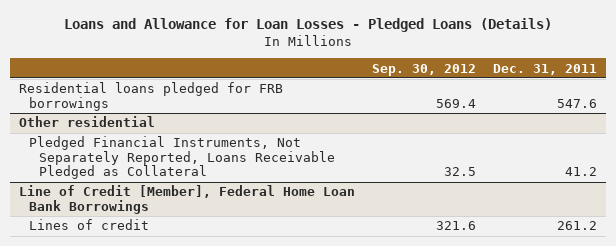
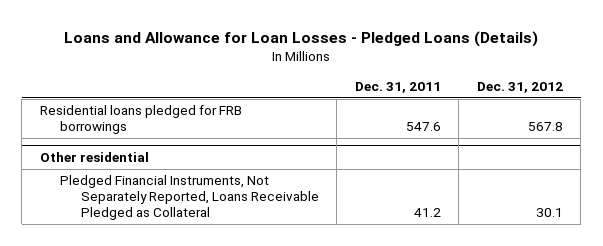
[372,63,477,76] Sep. 30, 2012 -> none
none -> [476,82,563,94] Dec. 31, 2012
[18,185,355,214] Line of Credit [Member], Federal Home Loan Bank Borrowings -> none
[28,219,149,231] Lines of credit -> none

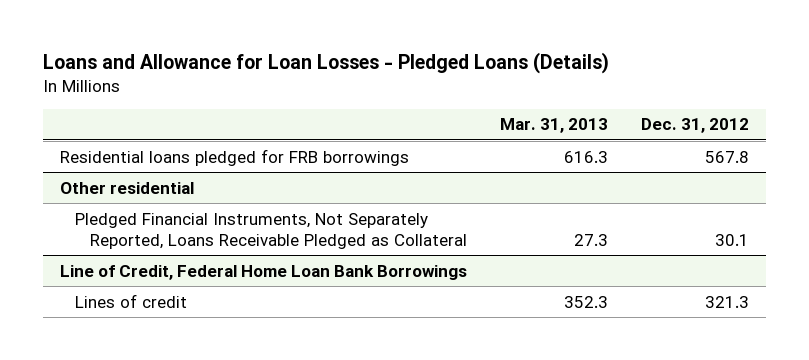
[354,82,441,94] Dec. 31, 2011 -> none
none -> [500,118,609,134] Mar. 31, 2013
none -> [59,264,467,280] Line of Credit, Federal Home Loan Bank Borrowings
none -> [74,293,187,308] Lines of credit

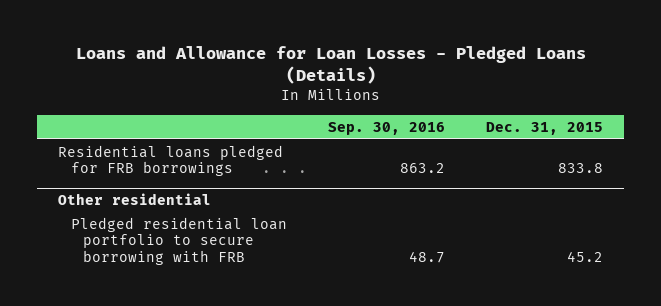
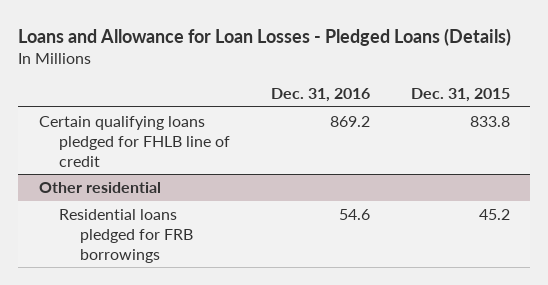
[328,121,446,135] Sep. 30, 2016 -> none
none -> [271,88,371,103] Dec. 31, 2016
[57,144,283,177] Residential loans pledged for FRB borrowings -> [38,116,231,167] Certain qualifying loans pledged for FHLB line of credit
[70,216,287,265] Pledged residential loan portfolio to secure borrowing with FRB -> [59,209,193,263] Residential loans pledged for FRB borrowings

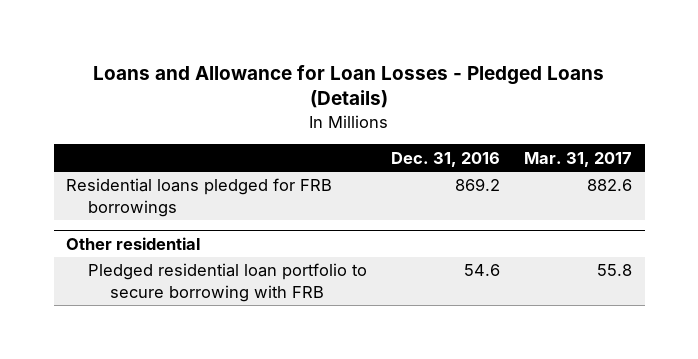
[410,88,510,103] Dec. 31, 2015 -> none
none -> [524,151,633,167] Mar. 31, 2017
[38,116,231,167] Certain qualifying loans pledged for FHLB line of credit -> [65,178,332,217] Residential loans pledged for FRB borrowings
[59,209,193,263] Residential loans pledged for FRB borrowings -> [87,263,367,302] Pledged residential loan portfolio to secure borrowing with FRB

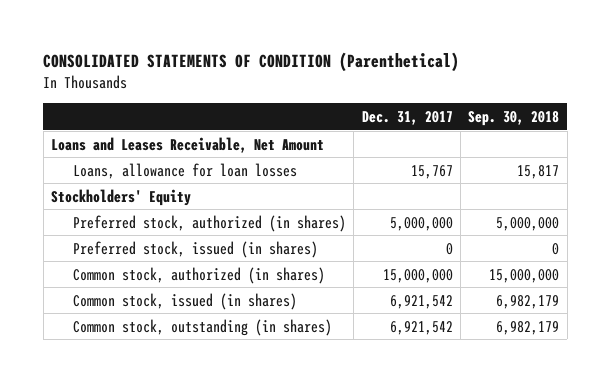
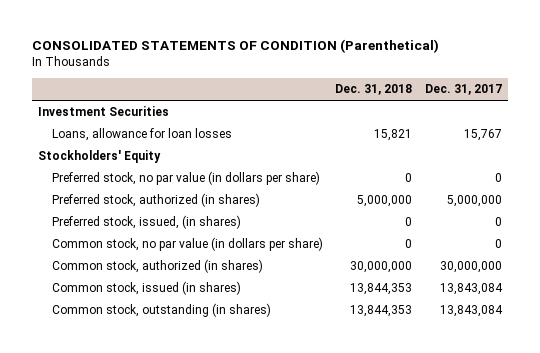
[468,110,560,126] Sep. 30, 2018 -> none
none -> [335,84,413,96] Dec. 31, 2018
[51,136,325,153] Loans and Leases Receivable, Net Amount -> none
none -> [37,106,169,117] Investment Securities
none -> [51,171,320,186] Preferred stock, no par value (in dollars per share)
[72,240,318,258] Preferred stock, issued (in shares) -> [51,215,241,230] Preferred stock, issued, (in shares)
none -> [51,237,323,252] Common stock, no par value (in dollars per share)
[382,268,453,283] 15,000,000 -> [439,261,502,274] 30,000,000
[389,294,453,309] 6,921,542 -> [439,283,503,296] 13,843,084
[389,320,453,335] 6,921,542 -> [439,305,503,318] 13,843,084

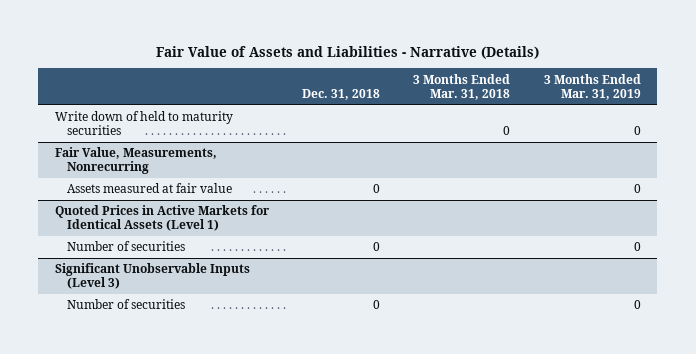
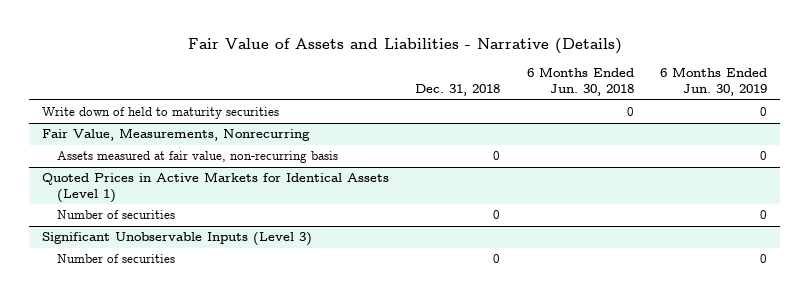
[413,73,511,100] 3 Months Ended Mar. 31, 2018 -> none
[543,73,641,100] 3 Months Ended Mar. 31, 2019 -> none
none -> [526,67,634,97] 6 Months Ended Jun. 30, 2018
none -> [660,67,768,97] 6 Months Ended Jun. 30, 2019
[66,183,232,194] Assets measured at fair value -> [57,151,339,164] Assets measured at fair value, non-recurring basis

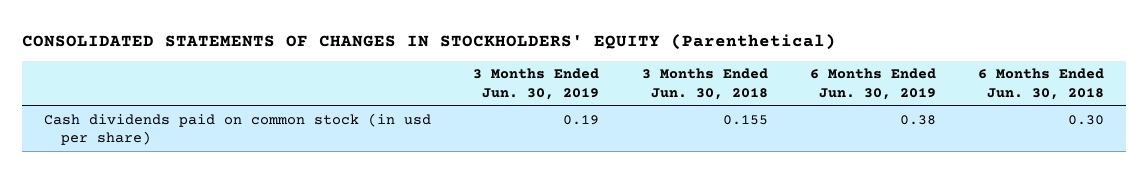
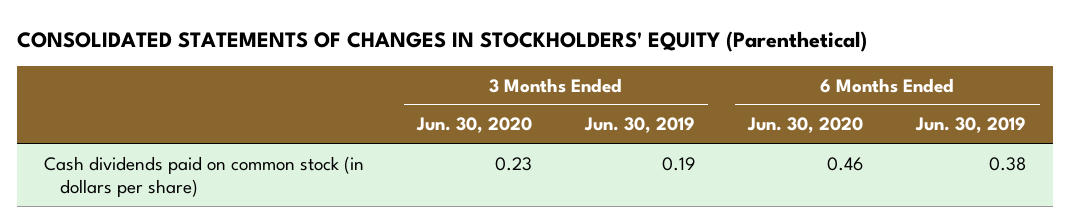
[641,68,768,100] 3 Months Ended Jun. 30, 2018 -> none
[978,68,1105,100] 6 Months Ended Jun. 30, 2018 -> none
none -> [416,117,533,134] Jun. 30, 2020
none -> [747,117,864,134] Jun. 30, 2020
[43,112,431,145] Cash dividends paid on common stock (in usd per share) -> [43,155,364,197] Cash dividends paid on common stock (in dollars per share)

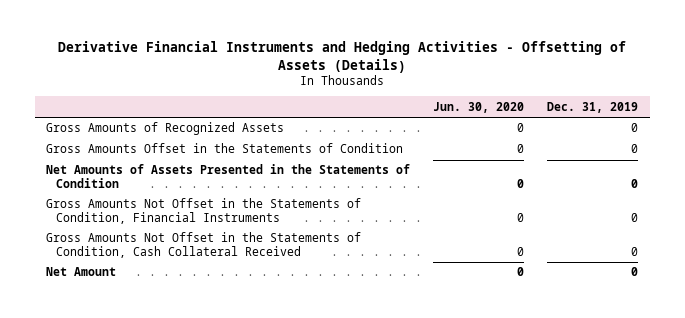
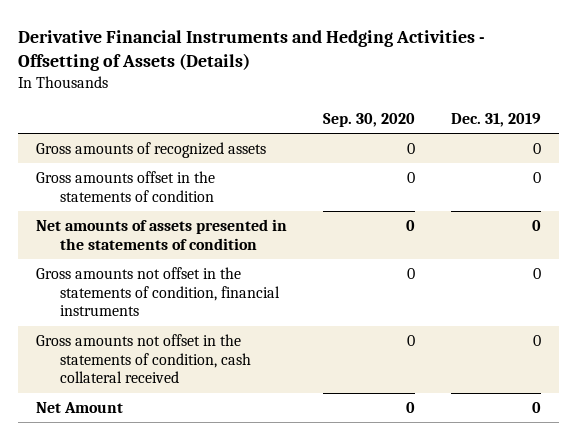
[433,101,525,113] Jun. 30, 2020 -> none
none -> [323,112,416,127] Sep. 30, 2020
[46,122,285,136] Gross Amounts of Recognized Assets -> [36,142,267,159] Gross amounts of recognized assets
[46,143,404,154] Gross Amounts Offset in the Statements of Condition -> [36,171,216,202] Gross amounts offset in the statements of condition
[46,164,411,188] Net Amounts of Assets Presented in the Statements of Condition -> [36,219,288,250] Net amounts of assets presented in the statements of condition
[46,198,362,224] Gross Amounts Not Offset in the Statements of Condition, Financial Instruments -> [36,267,280,317] Gross amounts not offset in the statements of condition, financial instruments
[46,232,362,258] Gross Amounts Not Offset in the Statements of Condition, Cash Collateral Received -> [36,334,251,384] Gross amounts not offset in the statements of condition, cash collateral received

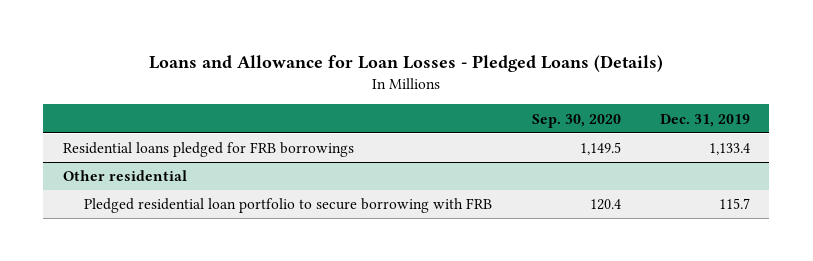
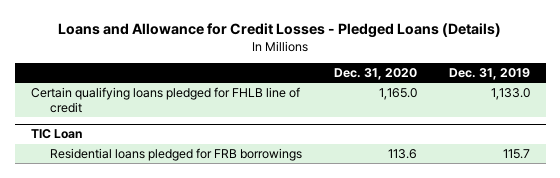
[149,54,664,72] Loans and Allowance for Loan Losses - Pledged Loans (Details) -> [58,22,502,38] Loans and Allowance for Credit Losses - Pledged Loans (Details)
[531,113,621,128] Sep. 30, 2020 -> none
none -> [333,67,417,80] Dec. 31, 2020
[62,170,187,182] Other residential -> none
[84,198,493,214] Pledged residential loan portfolio to secure borrowing with FRB -> none
none -> [30,86,300,114] Certain qualifying loans pledged for FHLB line of credit
none -> [30,129,82,140] TIC Loan
[708,143,750,156] 1,133.4 -> [502,148,530,159] 115.7

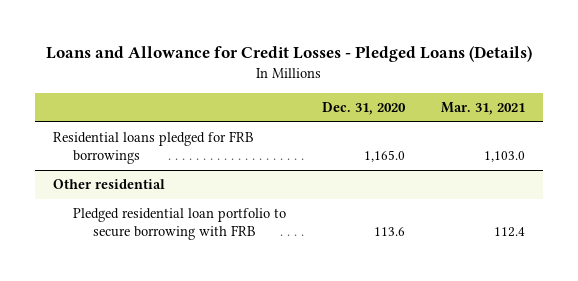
[448,67,530,80] Dec. 31, 2019 -> none
none -> [440,102,525,116] Mar. 31, 2021
[30,129,82,140] TIC Loan -> none
[30,86,300,114] Certain qualifying loans pledged for FHLB line of credit -> [53,131,255,165] Residential loans pledged for FRB borrowings
none -> [53,179,166,190] Other residential
[49,147,302,161] Residential loans pledged for FRB borrowings -> [73,208,287,241] Pledged residential loan portfolio to secure borrowing with FRB

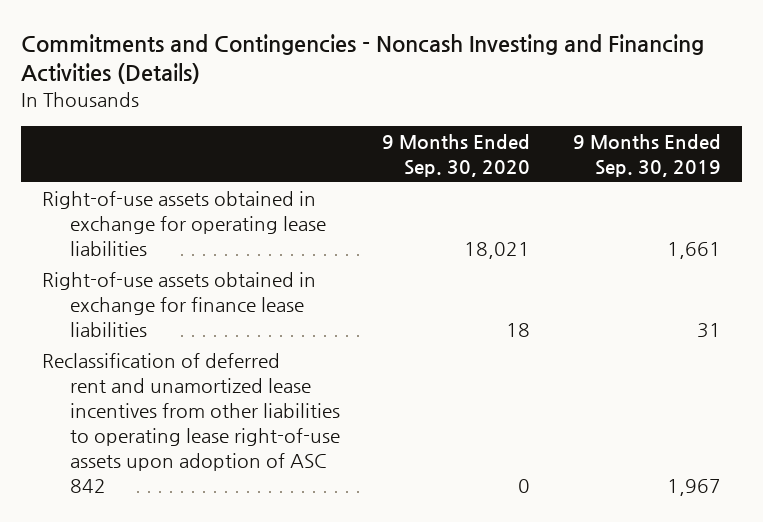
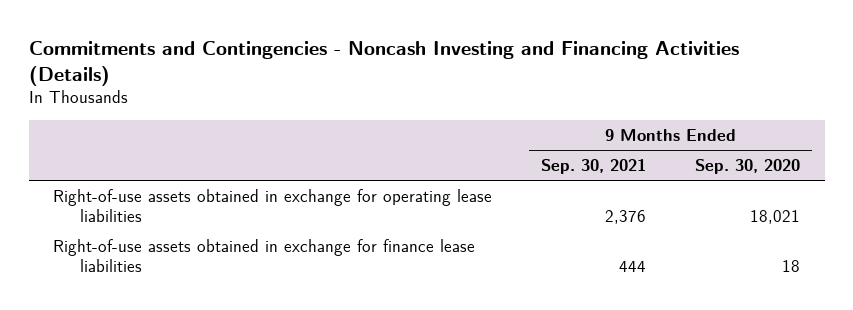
[572,133,721,177] 9 Months Ended Sep. 30, 2019 -> none
none -> [541,159,647,175] Sep. 30, 2021
[41,353,341,493] Reclassification of deferred rent and unamortized lease incentives from other liabilities to operating lease right-of-use assets upon adoption of ASC 842 -> none

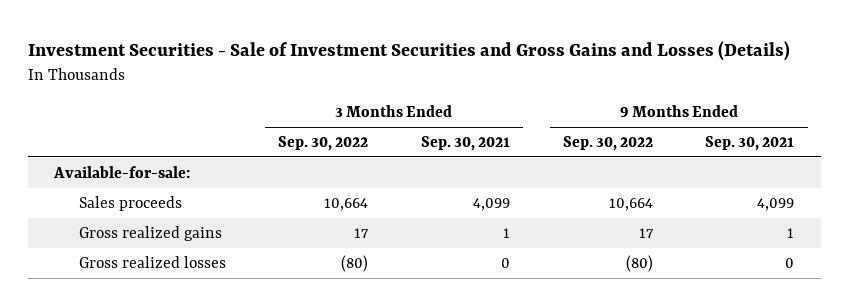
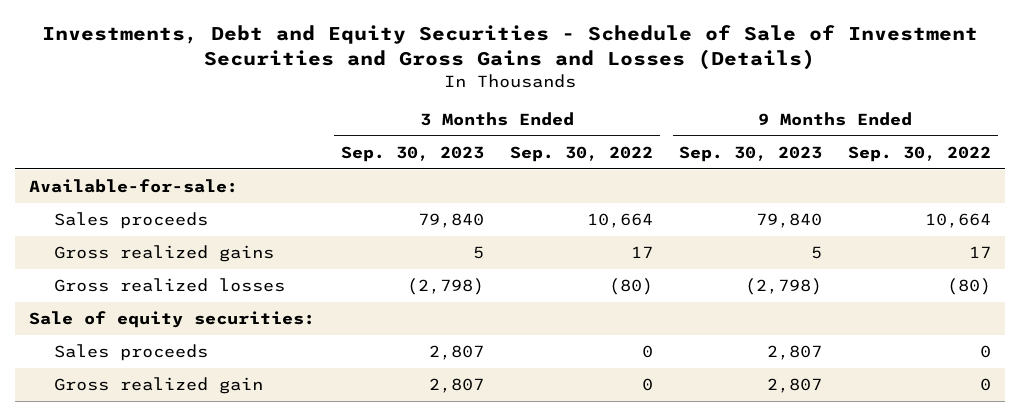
[28,40,791,61] Investment Securities - Sale of Investment Securities and Gross Gains and Losses (Details) -> [42,25,979,71] Investments, Debt and Equity Securities - Schedule of Sale of Investment Securities and Gross Gains and Losses (Details)
[421,136,511,152] Sep. 30, 2021 -> none
[705,136,795,152] Sep. 30, 2021 -> none
none -> [340,146,484,163] Sep. 30, 2023
none -> [679,146,823,163] Sep. 30, 2023
none -> [28,311,315,329] Sale of equity securities:
none -> [54,344,209,362] Sales proceeds
none -> [54,377,264,395] Gross realized gain

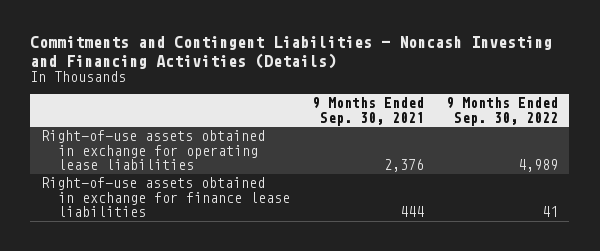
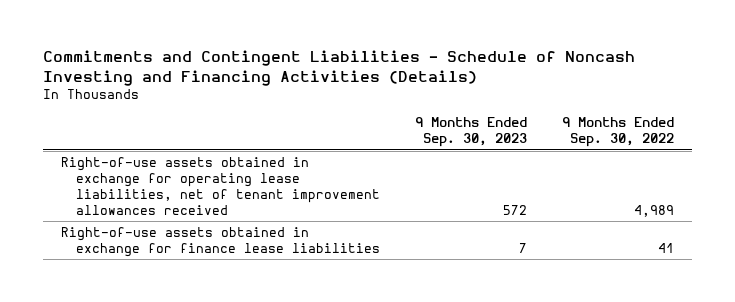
[30,36,553,69] Commitments and Contingent Liabilities - Noncash Investing and Financing Activities (Details) -> [43,50,636,86] Commitments and Contingent Liabilities - Schedule of Noncash Investing and Financing Activities (Details)
[312,97,425,126] 9 Months Ended Sep. 30, 2021 -> none
none -> [414,117,527,148] 9 Months Ended Sep. 30, 2023
[41,130,266,171] Right-of-use assets obtained in exchange for operating lease liabilities -> [60,156,380,215] Right-of-use assets obtained in exchange for operating lease liabilities, net of tenant improvement allowances received

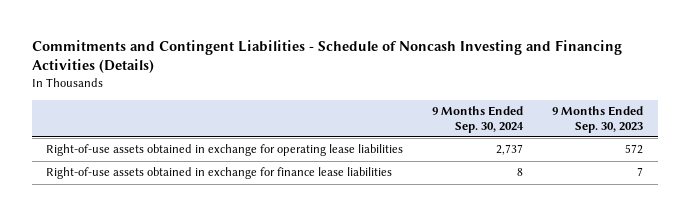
[562,117,675,148] 9 Months Ended Sep. 30, 2022 -> none
none -> [432,106,525,133] 9 Months Ended Sep. 30, 2024
[60,156,380,215] Right-of-use assets obtained in exchange for operating lease liabilities, net of tenant improvement allowances received -> [46,144,404,157] Right-of-use assets obtained in exchange for operating lease liabilities

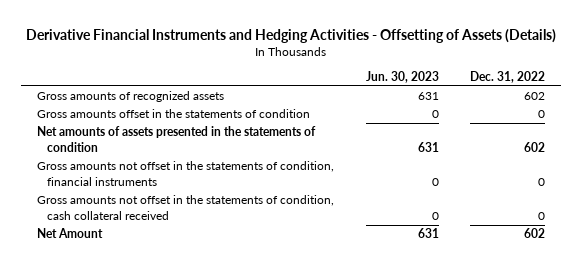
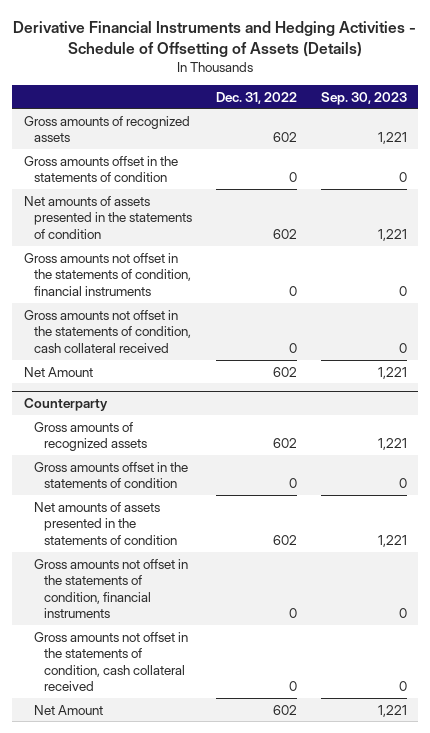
[26,28,557,43] Derivative Financial Instruments and Hedging Activities - Offsetting of Assets (Details) -> [13,20,417,57] Derivative Financial Instruments and Hedging Activities - Schedule of Offsetting of Assets (Details)
[365,71,439,84] Jun. 30, 2023 -> none
none -> [320,91,407,105] Sep. 30, 2023
none -> [23,397,108,411] Counterparty
none -> [34,421,148,452] Gross amounts of recognized assets
none -> [34,461,189,489] Gross amounts offset in the statements of condition
none -> [34,501,178,545] Net amounts of assets presented in the statements of condition
none -> [34,558,189,619] Gross amounts not offset in the statements of condition, financial instruments
none -> [34,631,189,692] Gross amounts not offset in the statements of condition, cash collateral received
none -> [34,704,104,715] Net Amount

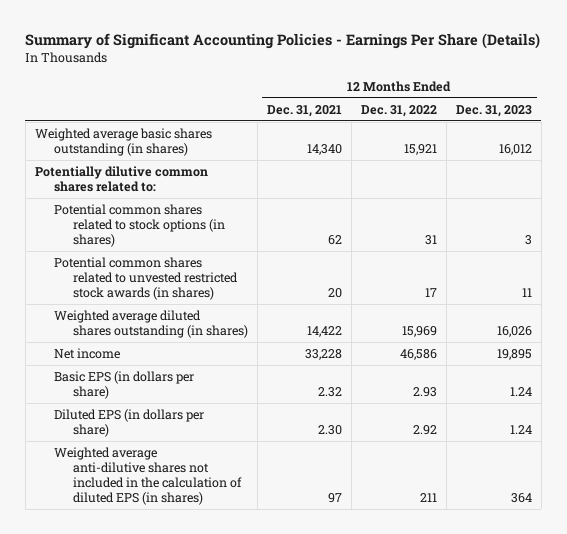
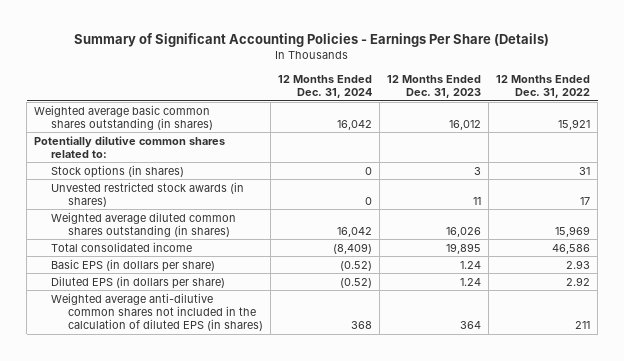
[267,104,343,117] Dec. 31, 2021 -> none
none -> [278,75,373,99] 12 Months Ended Dec. 31, 2024
[34,127,212,157] Weighted average basic shares outstanding (in shares) -> [34,104,214,130] Weighted average basic common shares outstanding (in shares)
[54,203,226,248] Potential common shares related to stock options (in shares) -> [51,164,185,178] Stock options (in shares)
[54,256,239,301] Potential common shares related to unvested restricted stock awards (in shares) -> [51,181,245,207] Unvested restricted stock awards (in shares)
[54,309,249,339] Weighted average diluted shares outstanding (in shares) -> [51,211,237,237] Weighted average diluted common shares outstanding (in shares)
[54,347,121,359] Net income -> [51,241,193,252] Total consolidated income
[54,446,243,506] Weighted average anti-dilutive shares not included in the calculation of diluted EPS (in shares) -> [51,292,264,331] Weighted average anti-dilutive common shares not included in the calculation of diluted EPS (in shares)

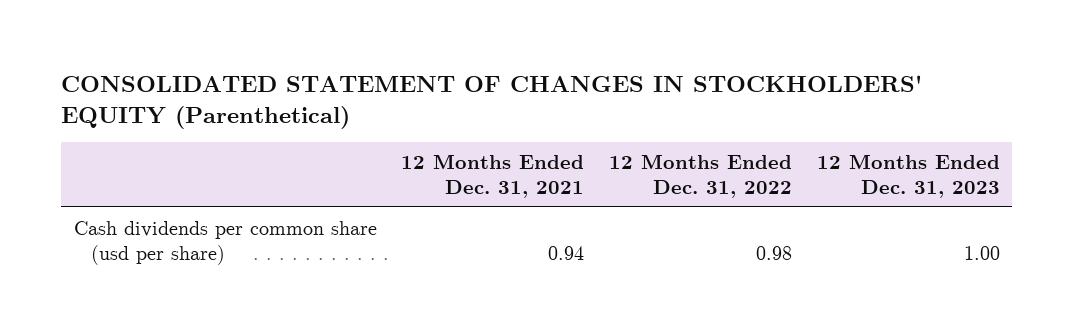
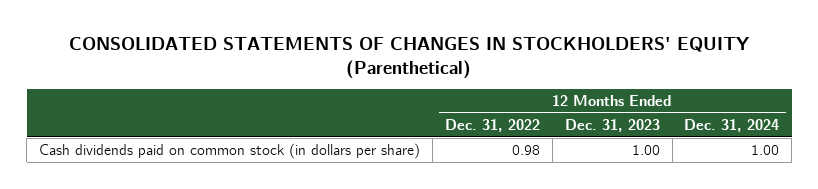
[61,74,923,129] CONSOLIDATED STATEMENT OF CHANGES IN STOCKHOLDERS' EQUITY (Parenthetical) -> [69,37,751,79] CONSOLIDATED STATEMENTS OF CHANGES IN STOCKHOLDERS' EQUITY (Parenthetical)
[401,153,585,198] 12 Months Ended Dec. 31, 2021 -> none
none -> [684,119,780,133] Dec. 31, 2024
[73,220,377,265] Cash dividends per common share (usd per share) -> [39,143,421,160] Cash dividends paid on common stock (in dollars per share)

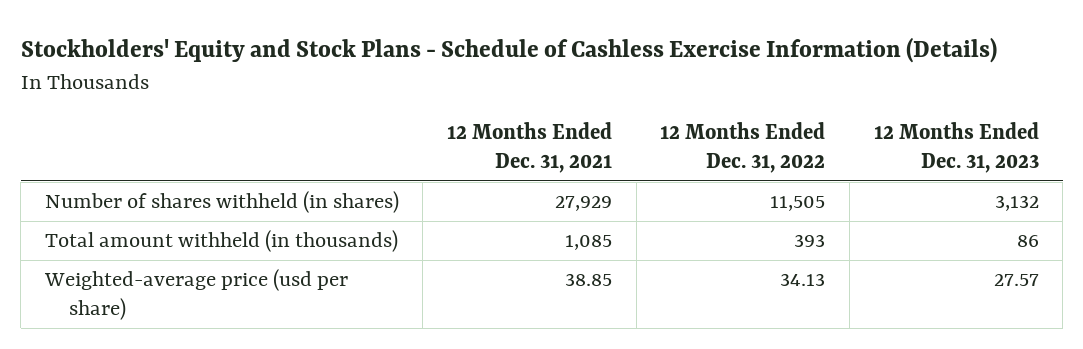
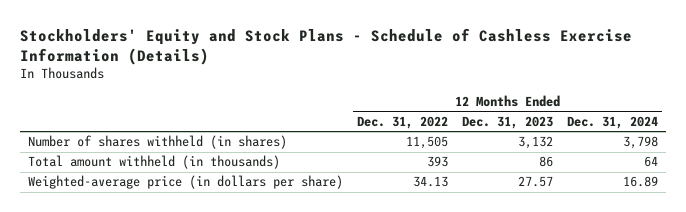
[447,122,613,173] 12 Months Ended Dec. 31, 2021 -> none
none -> [567,115,659,129] Dec. 31, 2024
[43,269,348,320] Weighted-average price (usd per share) -> [27,175,343,190] Weighted-average price (in dollars per share)

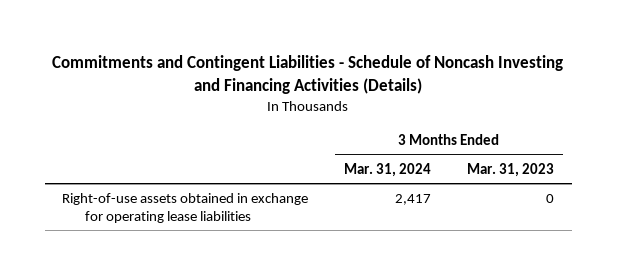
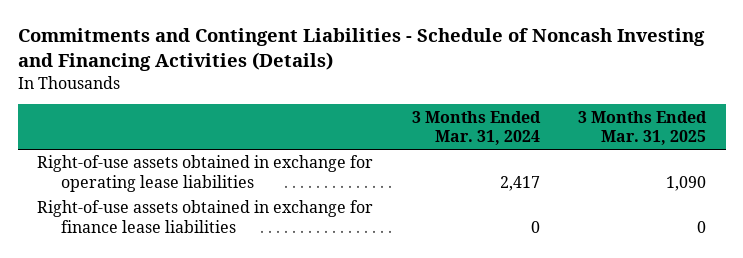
[467,163,555,178] Mar. 31, 2023 -> none
none -> [578,110,708,146] 3 Months Ended Mar. 31, 2025
none -> [37,200,374,233] Right-of-use assets obtained in exchange for finance lease liabilities

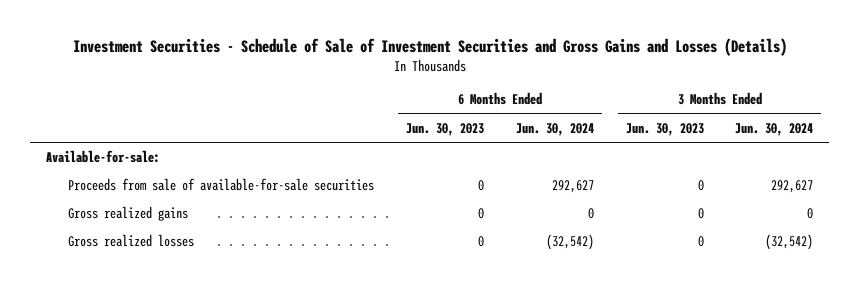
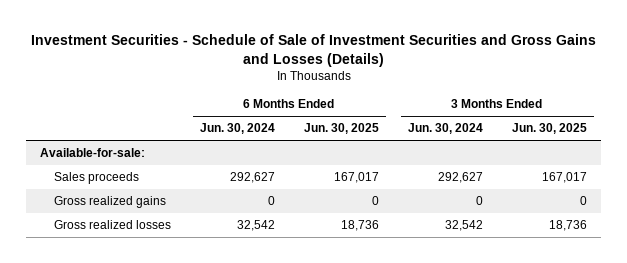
[406,122,485,136] Jun. 30, 2023 -> none
[625,122,704,136] Jun. 30, 2023 -> none
none -> [303,123,379,135] Jun. 30, 2025
none -> [511,123,587,135] Jun. 30, 2025
[68,178,375,192] Proceeds from sale of available-for-sale securities -> [53,172,139,185] Sales proceeds
[545,234,594,251] (32,542) -> [236,220,275,232] 32,542
[765,234,814,251] (32,542) -> [444,220,483,232] 32,542

